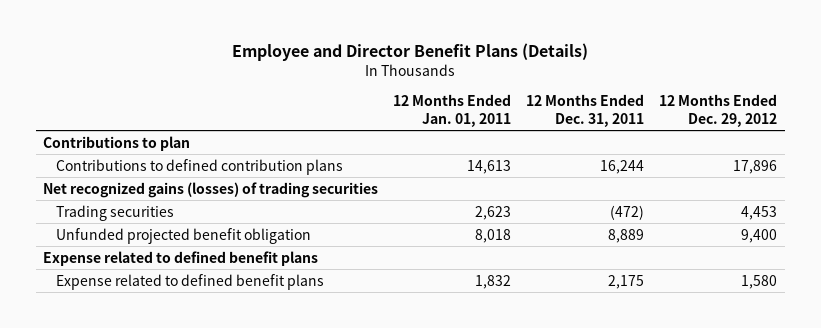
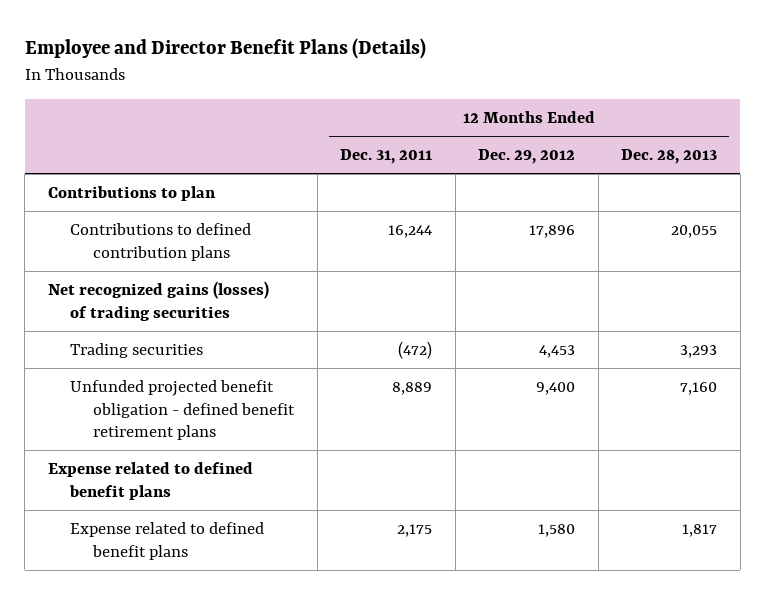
[393,94,512,127] 12 Months Ended Jan. 01, 2011 -> none
none -> [621,149,718,165] Dec. 28, 2013
[55,227,311,244] Unfunded projected benefit obligation -> [70,379,295,441] Unfunded projected benefit obligation - defined benefit retirement plans

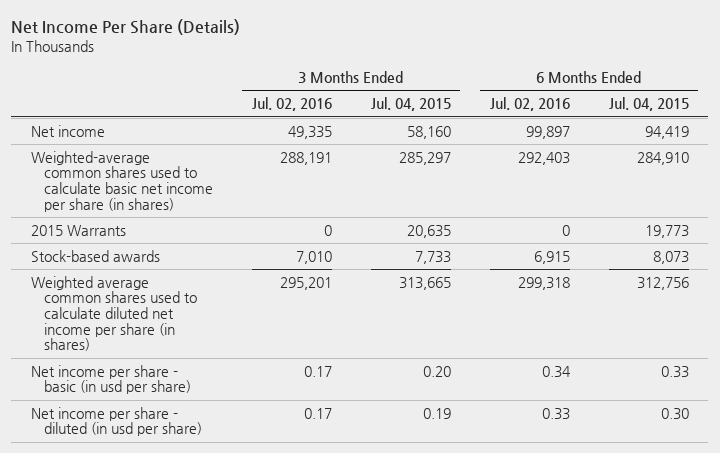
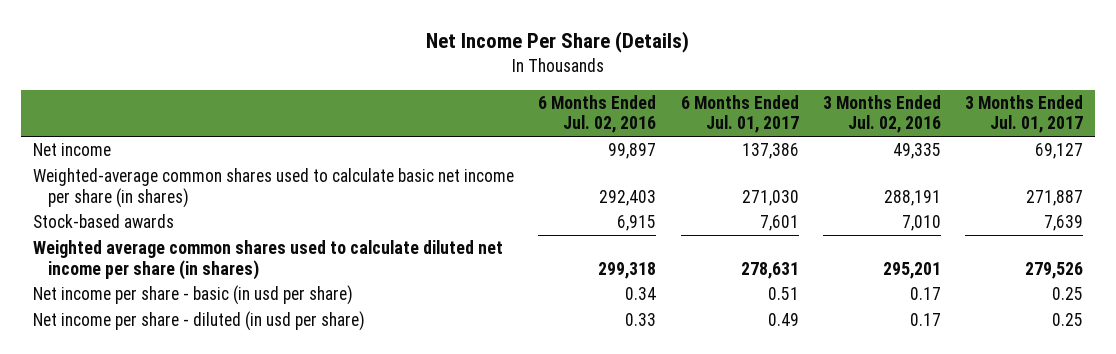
[370,97,451,112] Jul. 04, 2015 -> none
[608,97,689,112] Jul. 04, 2015 -> none
none -> [680,94,799,134] 6 Months Ended Jul. 01, 2017
none -> [965,94,1084,134] 3 Months Ended Jul. 01, 2017
[30,224,126,236] 2015 Warrants -> none

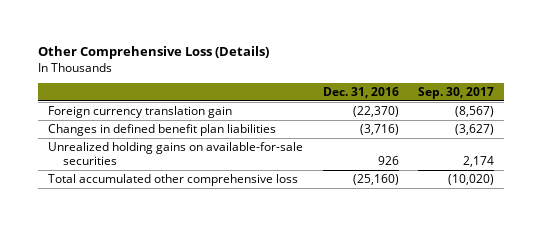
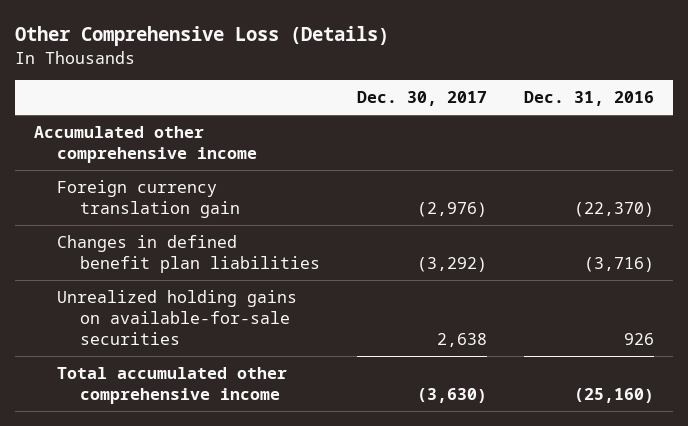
[418,86,495,99] Sep. 30, 2017 -> none
none -> [357,91,488,107] Dec. 30, 2017
none -> [34,126,257,164] Accumulated other comprehensive income
[48,174,299,187] Total accumulated other comprehensive loss -> [56,367,287,405] Total accumulated other comprehensive income

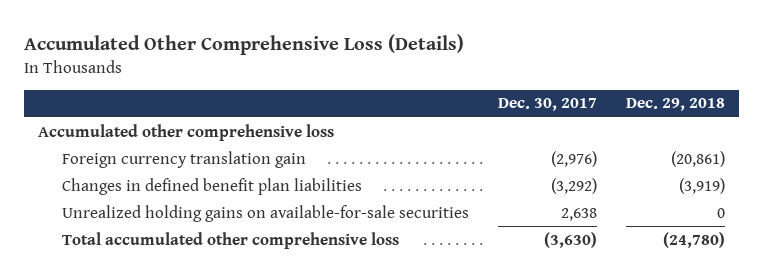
[15,26,390,47] Other Comprehensive Loss (Details) -> [23,33,464,55] Accumulated Other Comprehensive Loss (Details)
[524,91,655,107] Dec. 31, 2016 -> none
none -> [625,98,725,112] Dec. 29, 2018
[34,126,257,164] Accumulated other comprehensive income -> [38,123,335,141] Accumulated other comprehensive loss
[56,367,287,405] Total accumulated other comprehensive income -> [62,231,400,249] Total accumulated other comprehensive loss

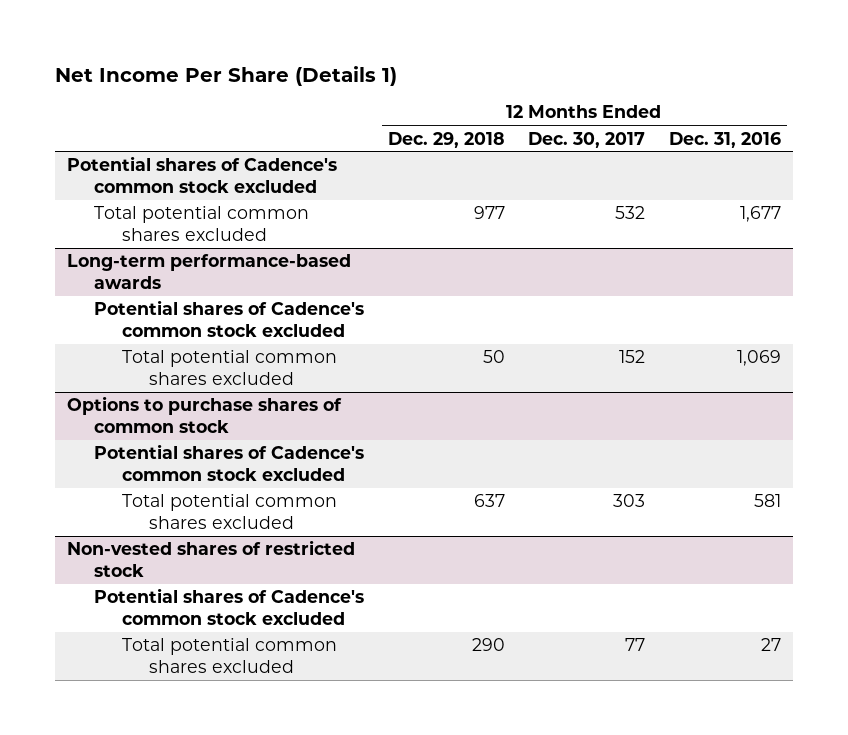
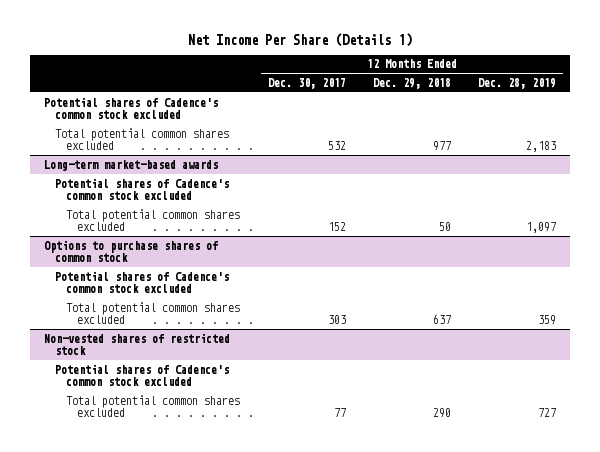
[668,131,781,148] Dec. 31, 2016 -> none
none -> [478,77,557,89] Dec. 28, 2019
[67,254,352,289] Long-term performance-based awards -> [43,159,218,171] Long-term market-based awards

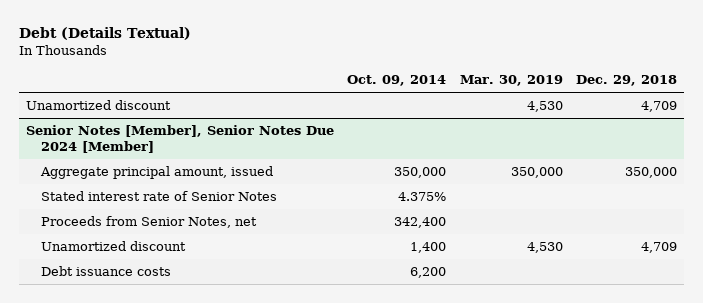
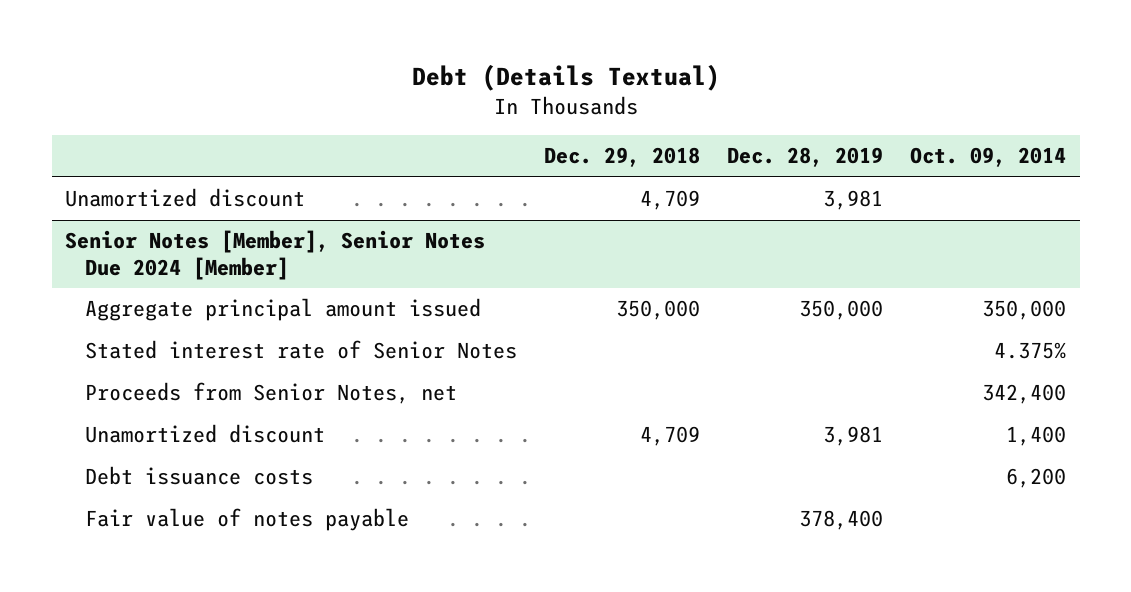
[459,75,563,87] Mar. 30, 2019 -> none
none -> [727,147,884,168] Dec. 28, 2019
[40,166,274,180] Aggregate principal amount, issued -> [85,298,482,322] Aggregate principal amount issued
none -> [85,508,410,532] Fair value of notes payable

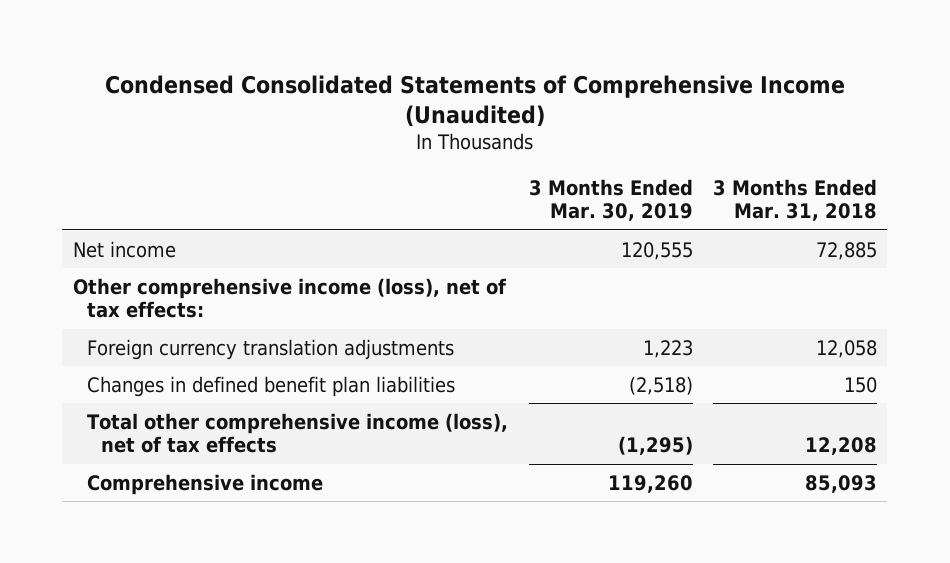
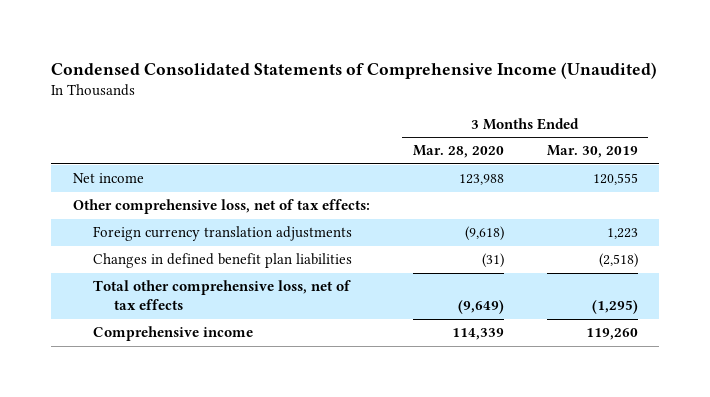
[713,178,878,222] 3 Months Ended Mar. 31, 2018 -> none
none -> [412,145,504,159] Mar. 28, 2020
[72,277,506,319] Other comprehensive income (loss), net of tax effects: -> [72,199,370,215] Other comprehensive loss, net of tax effects:
[86,412,508,454] Total other comprehensive income (loss), net of tax effects -> [93,280,352,311] Total other comprehensive loss, net of tax effects

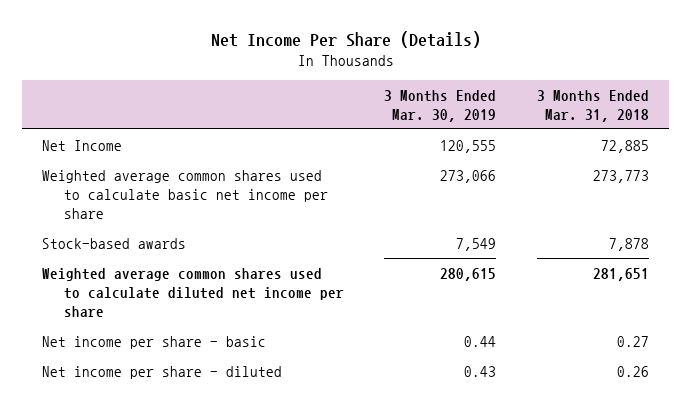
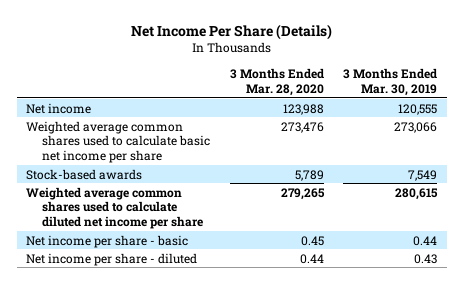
[537,89,650,122] 3 Months Ended Mar. 31, 2018 -> none
none -> [229,68,324,96] 3 Months Ended Mar. 28, 2020
[41,139,122,151] Net Income -> [26,102,92,114] Net income

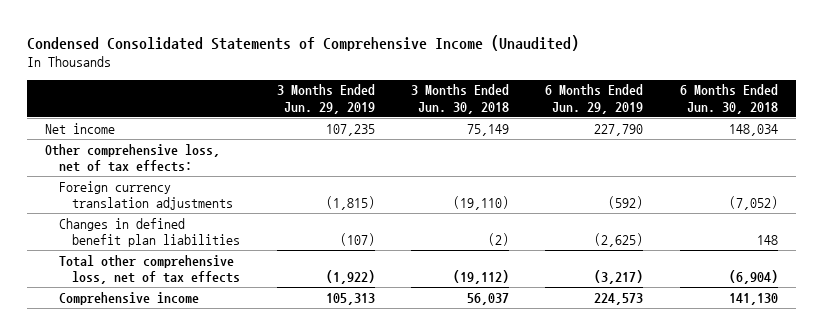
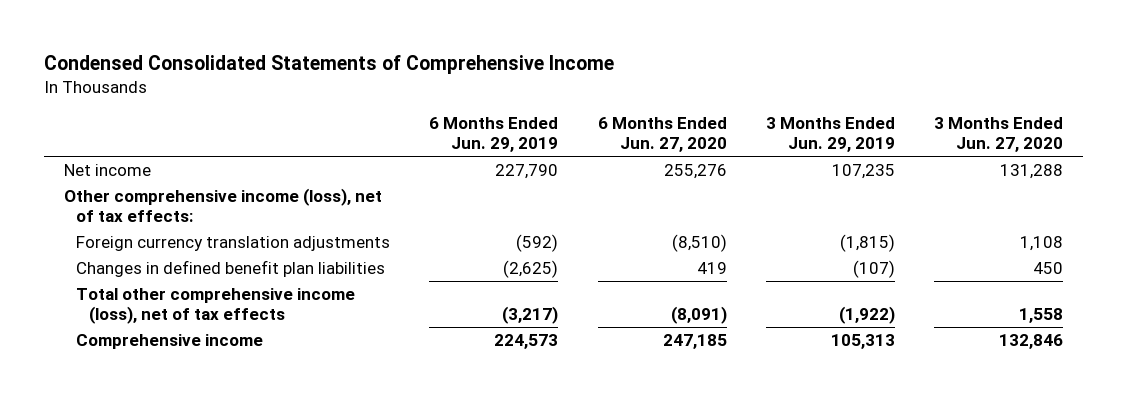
[26,34,579,51] Condensed Consolidated Statements of Comprehensive Income (Unaudited) -> [43,55,614,75] Condensed Consolidated Statements of Comprehensive Income
[410,84,509,114] 3 Months Ended Jun. 30, 2018 -> none
[679,84,778,114] 6 Months Ended Jun. 30, 2018 -> none
none -> [597,116,727,152] 6 Months Ended Jun. 27, 2020
none -> [934,116,1064,152] 3 Months Ended Jun. 27, 2020
[44,143,220,173] Other comprehensive loss, net of tax effects: -> [63,188,382,223] Other comprehensive income (loss), net of tax effects:
[58,254,241,285] Total other comprehensive loss, net of tax effects -> [76,288,356,325] Total other comprehensive income (loss), net of tax effects

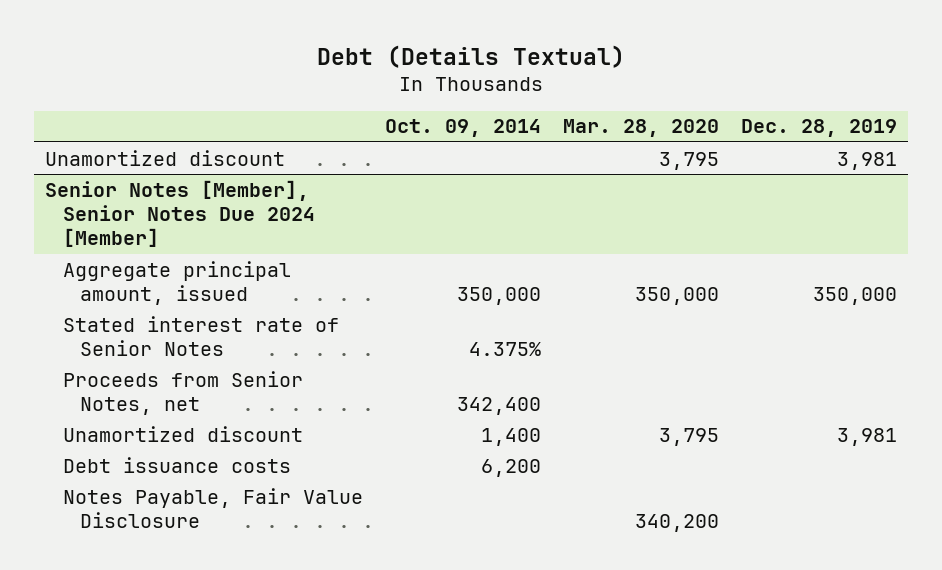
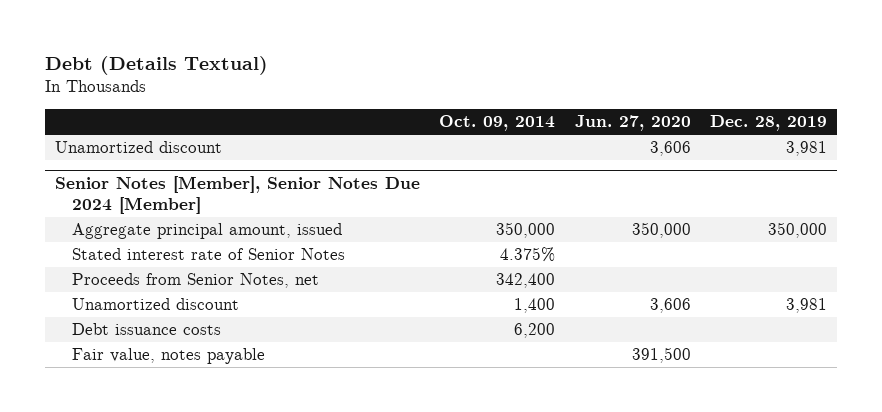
[562,119,719,138] Mar. 28, 2020 -> none
none -> [574,115,691,132] Jun. 27, 2020
[62,487,363,528] Notes Payable, Fair Value Disclosure -> [71,348,265,365] Fair value, notes payable

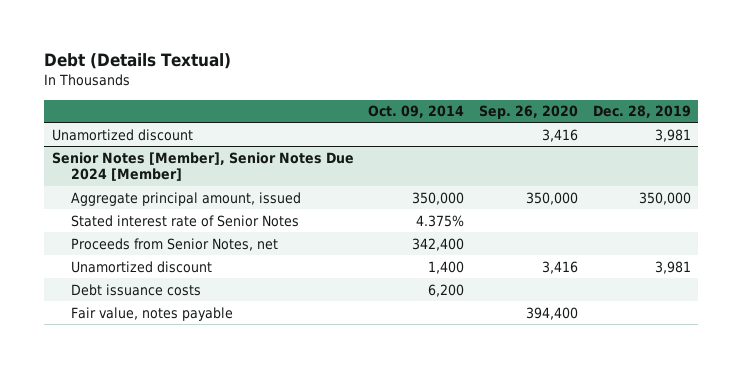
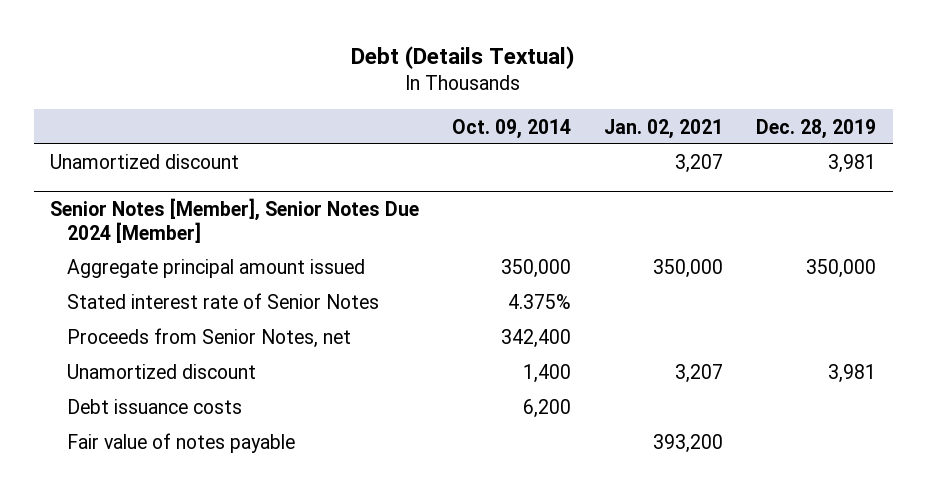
[478,105,578,120] Sep. 26, 2020 -> none
none -> [604,118,724,139] Jan. 02, 2021
[70,191,301,206] Aggregate principal amount, issued -> [67,259,366,279] Aggregate principal amount issued
[70,306,233,321] Fair value, notes payable -> [67,433,296,454] Fair value of notes payable

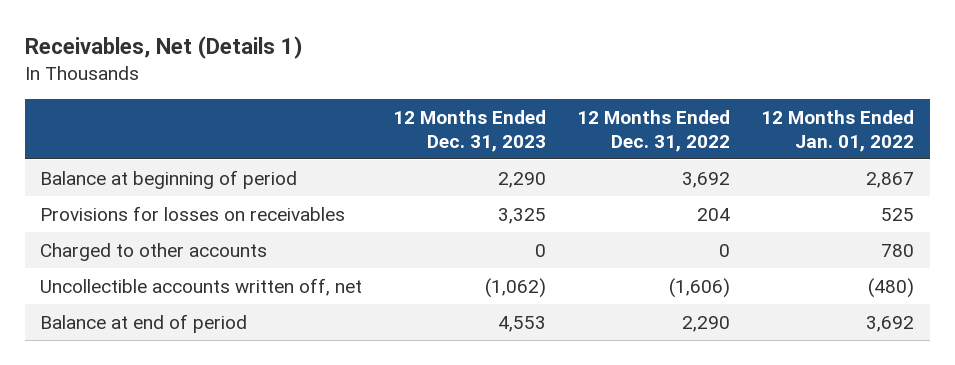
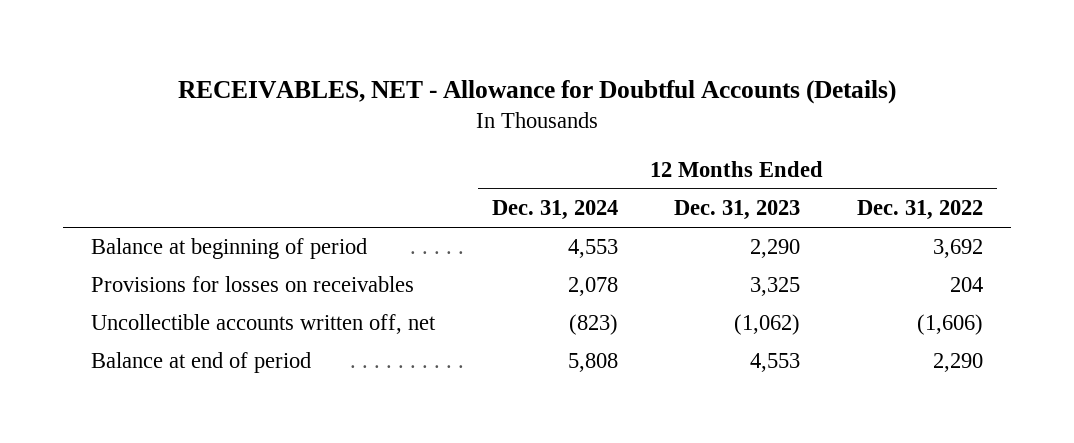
[24,36,303,60] Receivables, Net (Details 1) -> [178,79,897,104] RECEIVABLES, NET - Allowance for Doubtful Accounts (Details)
[761,109,915,152] 12 Months Ended Jan. 01, 2022 -> none
none -> [491,200,618,221] Dec. 31, 2024
[40,242,268,261] Charged to other accounts -> none

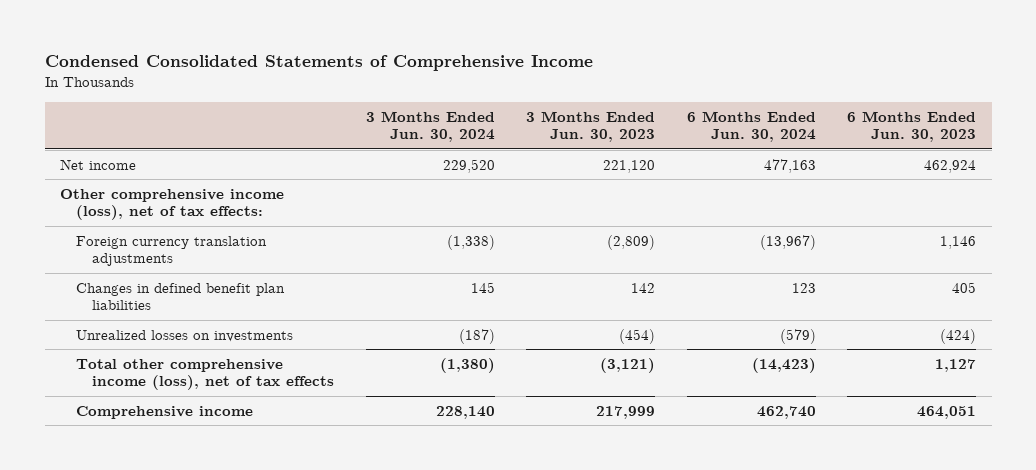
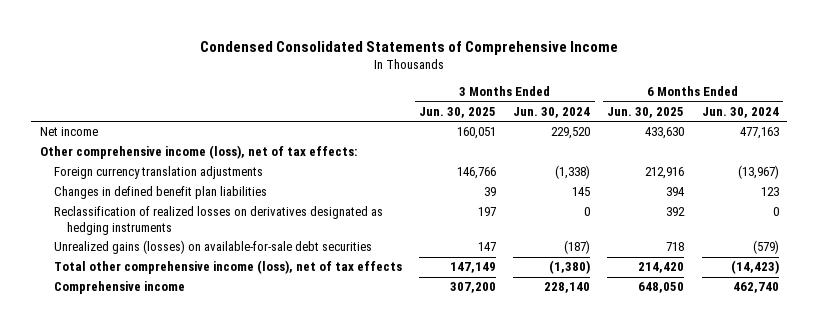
[526,110,656,143] 3 Months Ended Jun. 30, 2023 -> none
[847,110,977,143] 6 Months Ended Jun. 30, 2023 -> none
none -> [418,107,496,119] Jun. 30, 2025
none -> [607,107,685,119] Jun. 30, 2025
none -> [53,206,383,236] Reclassification of realized losses on derivatives designated as hedging instruments
[76,329,294,342] Unrealized losses on investments -> [53,240,372,255] Unrealized gains (losses) on available-for-sale debt securities

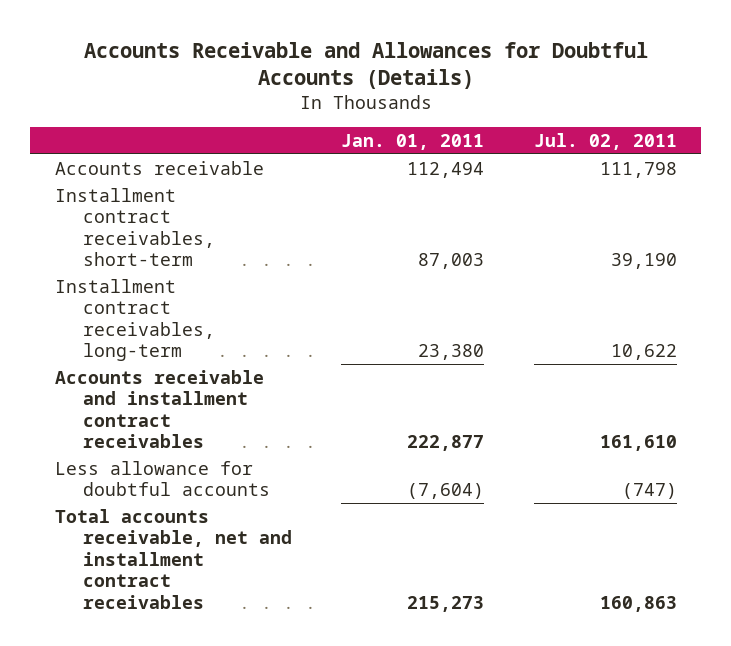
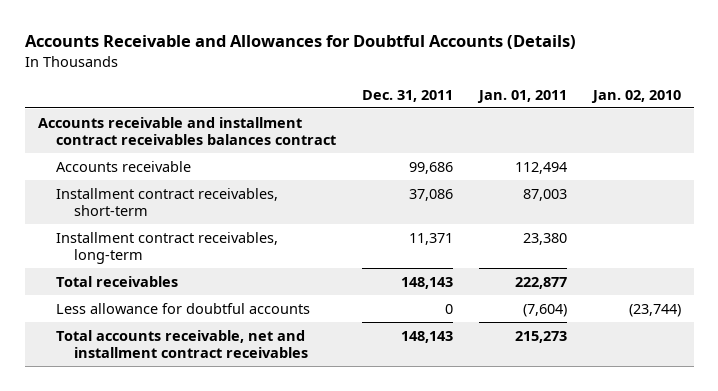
[533,132,677,150] Jul. 02, 2011 -> none
none -> [361,89,453,102] Dec. 31, 2011
none -> [590,89,681,103] Jan. 02, 2010
none -> [37,116,336,145] Accounts receivable and installment contract receivables balances contract
[54,369,264,449] Accounts receivable and installment contract receivables -> [55,275,178,287] Total receivables

